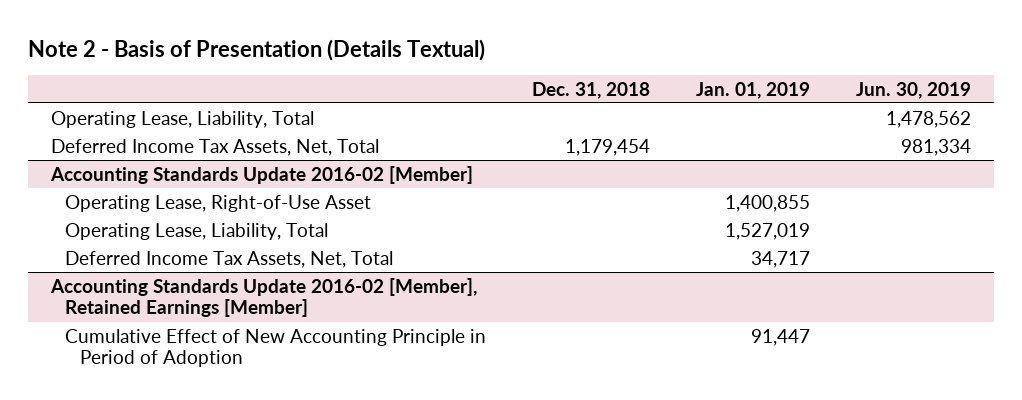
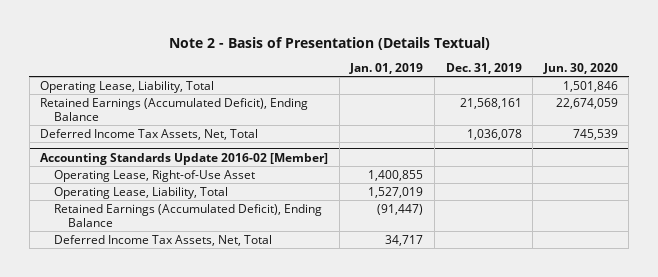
[532,81,651,99] Dec. 31, 2018 -> none
[855,81,971,99] Jun. 30, 2019 -> none
none -> [445,63,522,75] Dec. 31, 2019
none -> [542,63,618,75] Jun. 30, 2020
none -> [40,97,309,121] Retained Earnings (Accumulated Deficit), Ending Balance
none -> [53,203,322,227] Retained Earnings (Accumulated Deficit), Ending Balance
[49,277,477,318] Accounting Standards Update 2016-02 [Member], Retained Earnings [Member] -> none
[65,328,487,368] Cumulative Effect of New Accounting Principle in Period of Adoption -> none

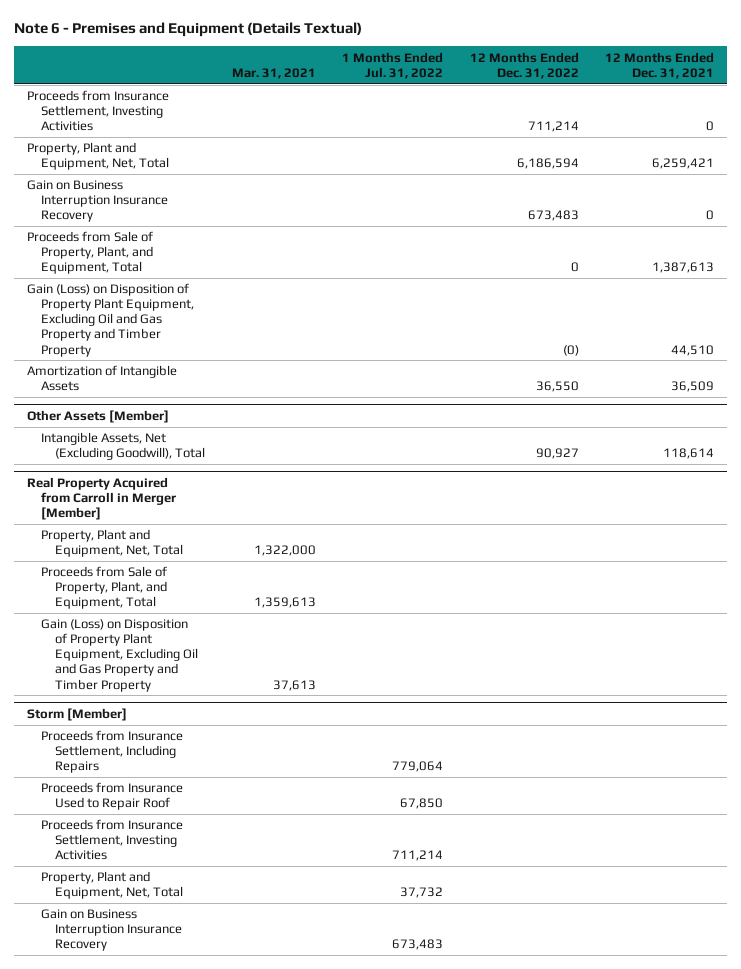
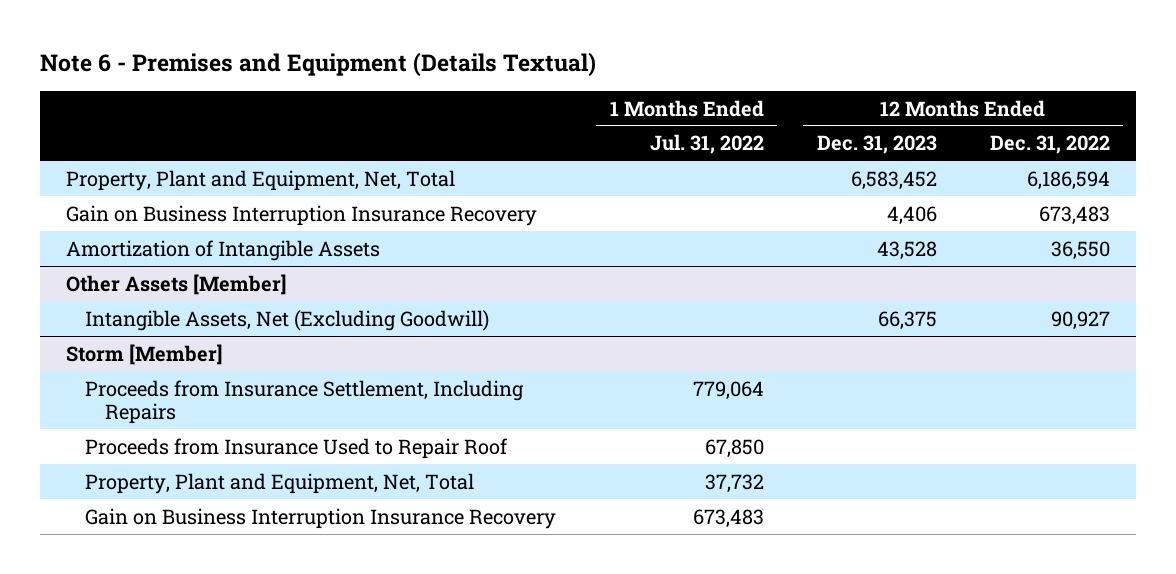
[231,67,316,79] Mar. 31, 2021 -> none
[605,51,715,79] 12 Months Ended Dec. 31, 2021 -> none
none -> [816,135,937,155] Dec. 31, 2023
[26,90,169,132] Proceeds from Insurance Settlement, Investing Activities -> none
[26,231,154,275] Proceeds from Sale of Property, Plant, and Equipment, Total -> none
[26,283,195,357] Gain (Loss) on Disposition of Property Plant Equipment, Excluding Oil and Gas Property and Timber Property -> none
[26,476,177,520] Real Property Acquired from Carroll in Merger [Member] -> none
[41,529,184,558] Property, Plant and Equipment, Net, Total -> none
[41,566,168,610] Proceeds from Sale of Property, Plant, and Equipment, Total -> none
[41,619,199,692] Gain (Loss) on Disposition of Property Plant Equipment, Excluding Oil and Gas Property and Timber Property -> none
[41,432,206,461] Intangible Assets, Net (Excluding Goodwill), Total -> [85,309,490,331] Intangible Assets, Net (Excluding Goodwill)
[41,819,184,861] Proceeds from Insurance Settlement, Investing Activities -> none

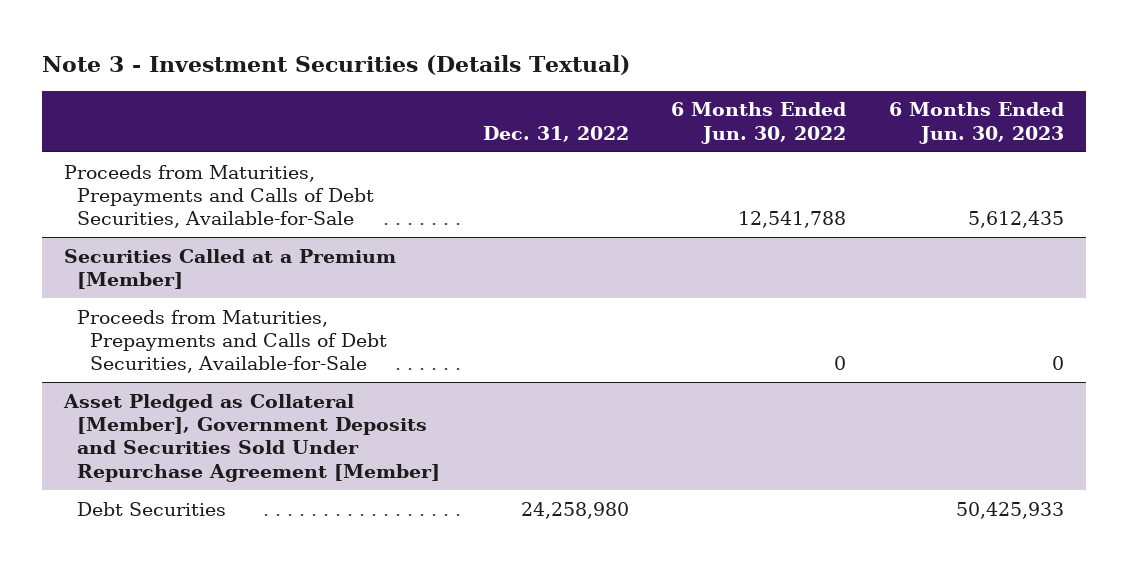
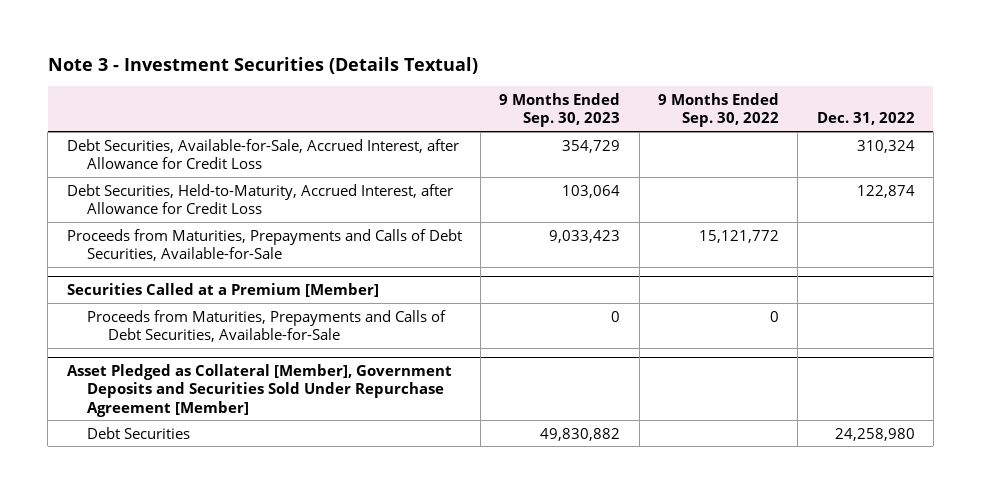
[671,102,847,144] 6 Months Ended Jun. 30, 2022 -> none
[889,102,1065,144] 6 Months Ended Jun. 30, 2023 -> none
none -> [499,92,621,128] 9 Months Ended Sep. 30, 2023
none -> [657,92,779,128] 9 Months Ended Sep. 30, 2022
none -> [66,138,459,169] Debt Securities, Available-for-Sale, Accrued Interest, after Allowance for Credit Loss
none -> [66,183,453,214] Debt Securities, Held-to-Maturity, Accrued Interest, after Allowance for Credit Loss

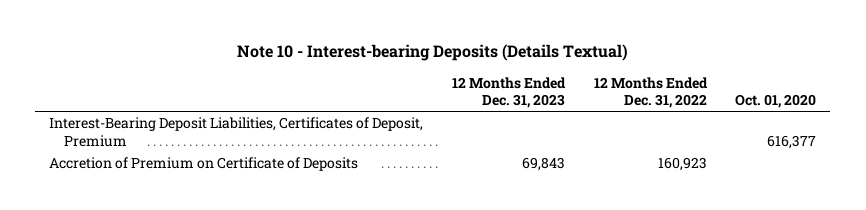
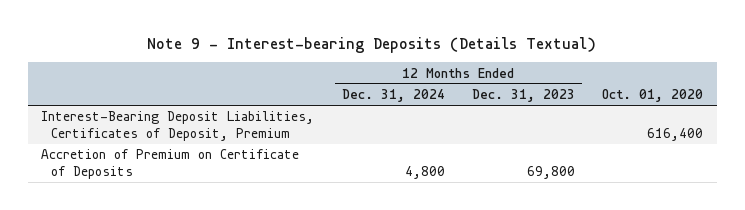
[236,44,628,62] Note 10 - Interest-bearing Deposits (Details Textual) -> [147,36,597,53] Note 9 - Interest-bearing Deposits (Details Textual)
[593,76,708,108] 12 Months Ended Dec. 31, 2022 -> none
none -> [341,89,445,103] Dec. 31, 2024
[767,134,817,149] 616,377 -> [647,127,704,141] 616,400
[522,157,566,172] 69,843 -> [526,165,575,179] 69,800

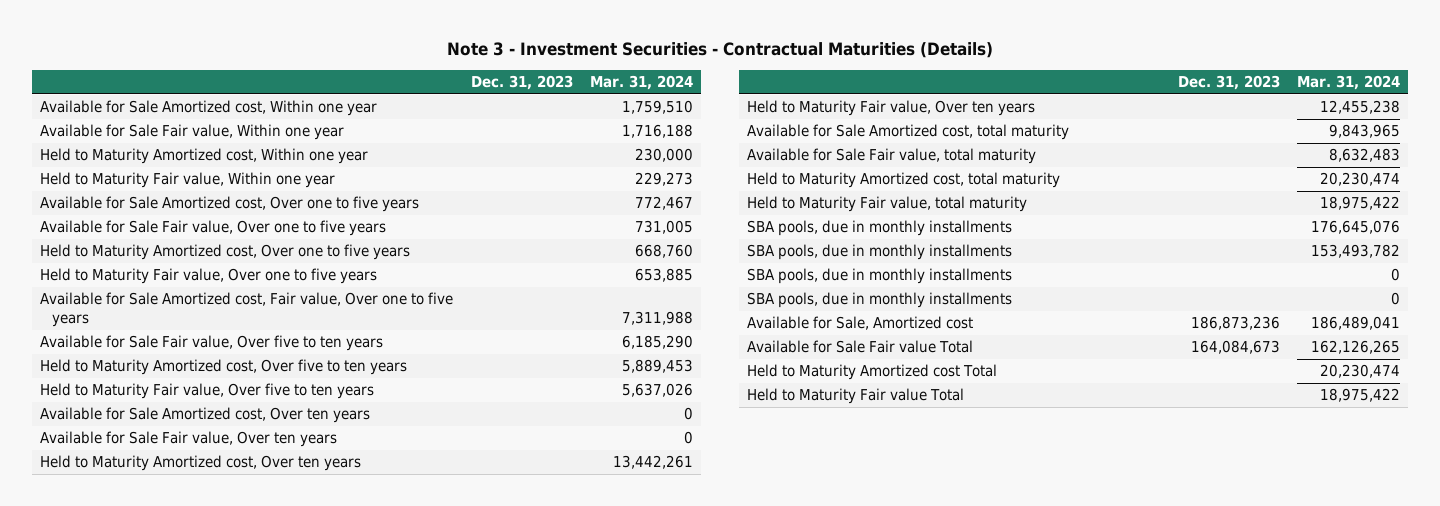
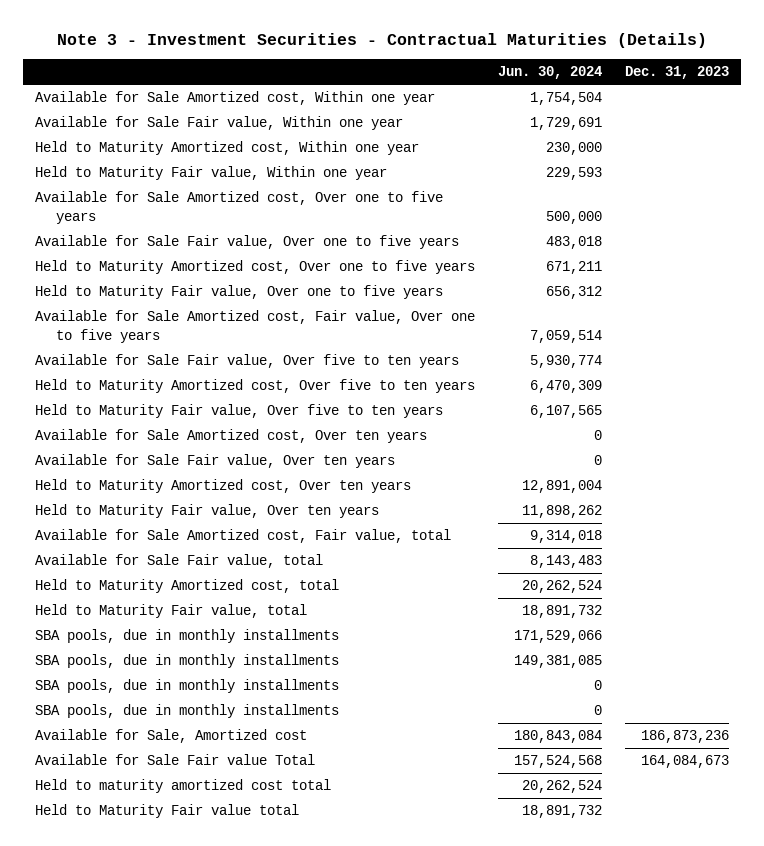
[589,75,693,91] Mar. 31, 2024 -> none
none -> [497,66,602,80] Jun. 30, 2024
[747,124,1070,141] Available for Sale Amortized cost, total maturity -> [34,529,451,544] Available for Sale Amortized cost, Fair value, total
[747,148,1037,165] Available for Sale Fair value, total maturity -> [34,554,323,569] Available for Sale Fair value, total
[747,172,1061,189] Held to Maturity Amortized cost, total maturity -> [34,579,339,594] Held to Maturity Amortized cost, total
[747,196,1028,213] Held to Maturity Fair value, total maturity -> [34,604,307,619] Held to Maturity Fair value, total
[747,364,998,381] Held to Maturity Amortized cost Total -> [34,779,331,794] Held to maturity amortized cost total
[747,388,965,405] Held to Maturity Fair value Total -> [34,804,299,819] Held to Maturity Fair value total

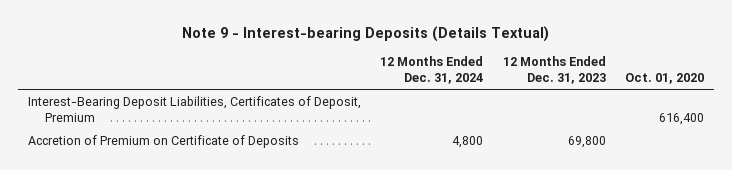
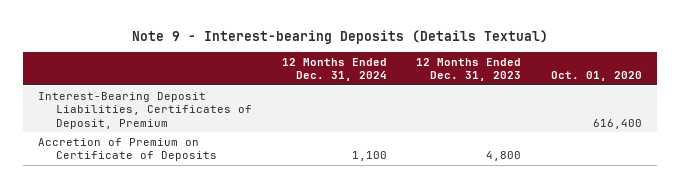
[452,135,484,148] 4,800 -> [351,151,387,162] 1,100
[567,135,606,148] 69,800 -> [486,151,522,162] 4,800

